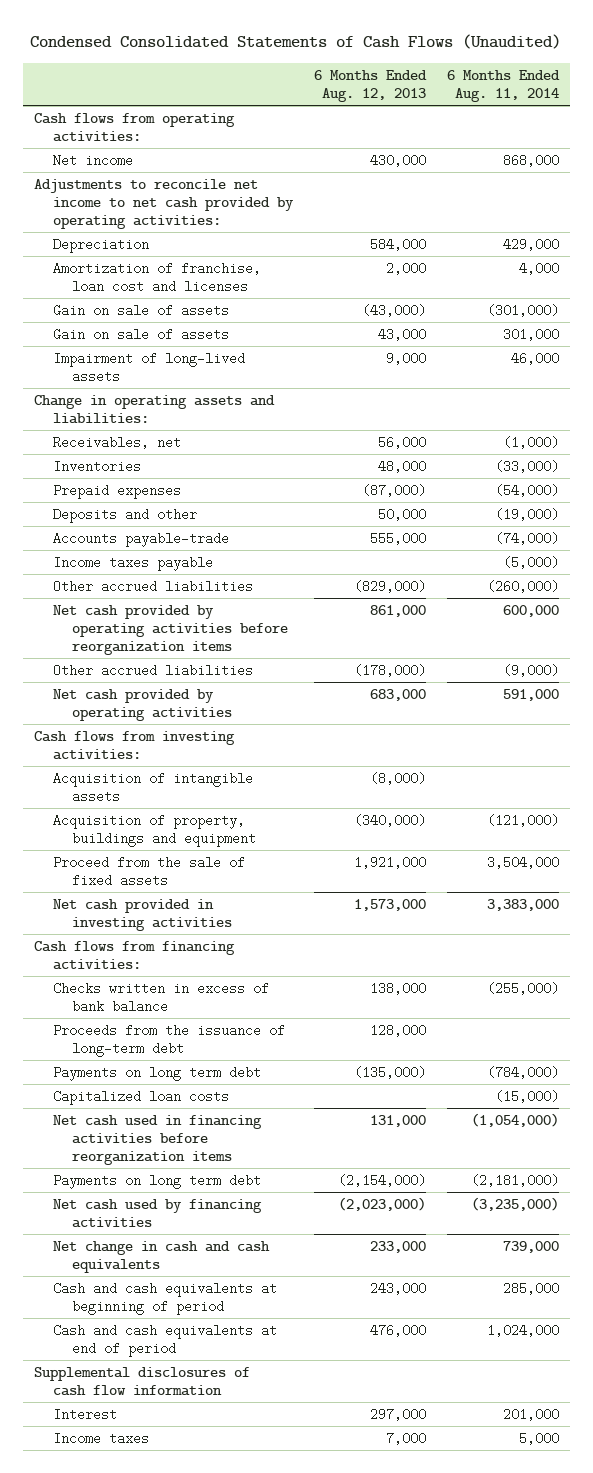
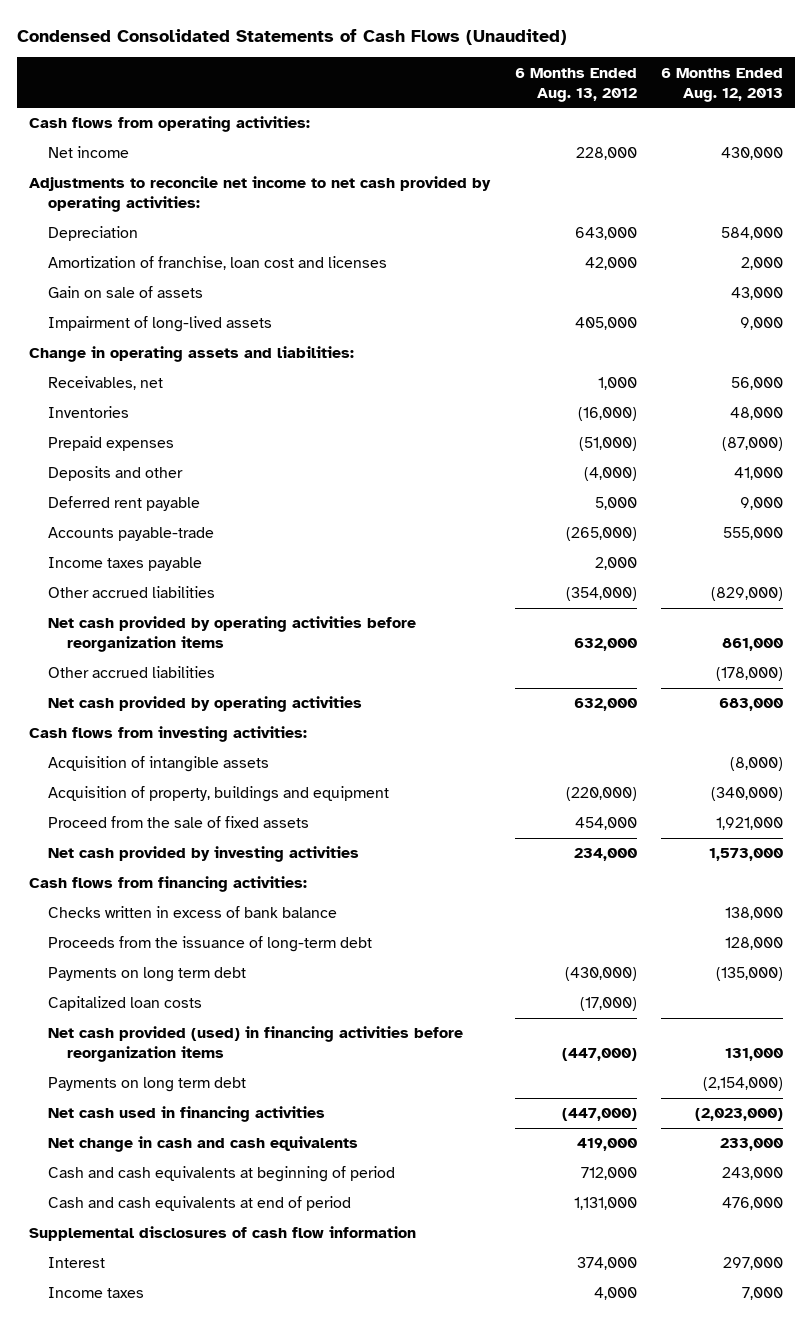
[447,69,561,102] 6 Months Ended Aug. 11, 2014 -> none
none -> [514,67,637,102] 6 Months Ended Aug. 13, 2012
[52,303,229,317] Gain on sale of assets -> none
[377,507,426,521] 50,000 -> [734,467,784,481] 41,000
none -> [48,496,201,512] Deferred rent payable
[52,898,232,931] Net cash provided in investing activities -> [48,846,360,863] Net cash provided by investing activities
[52,1114,262,1165] Net cash used in financing activities before reorganization items -> [48,1026,464,1063] Net cash provided (used) in financing activities before reorganization items
[52,1198,262,1228] Net cash used by financing activities -> [48,1106,326,1123] Net cash used in financing activities

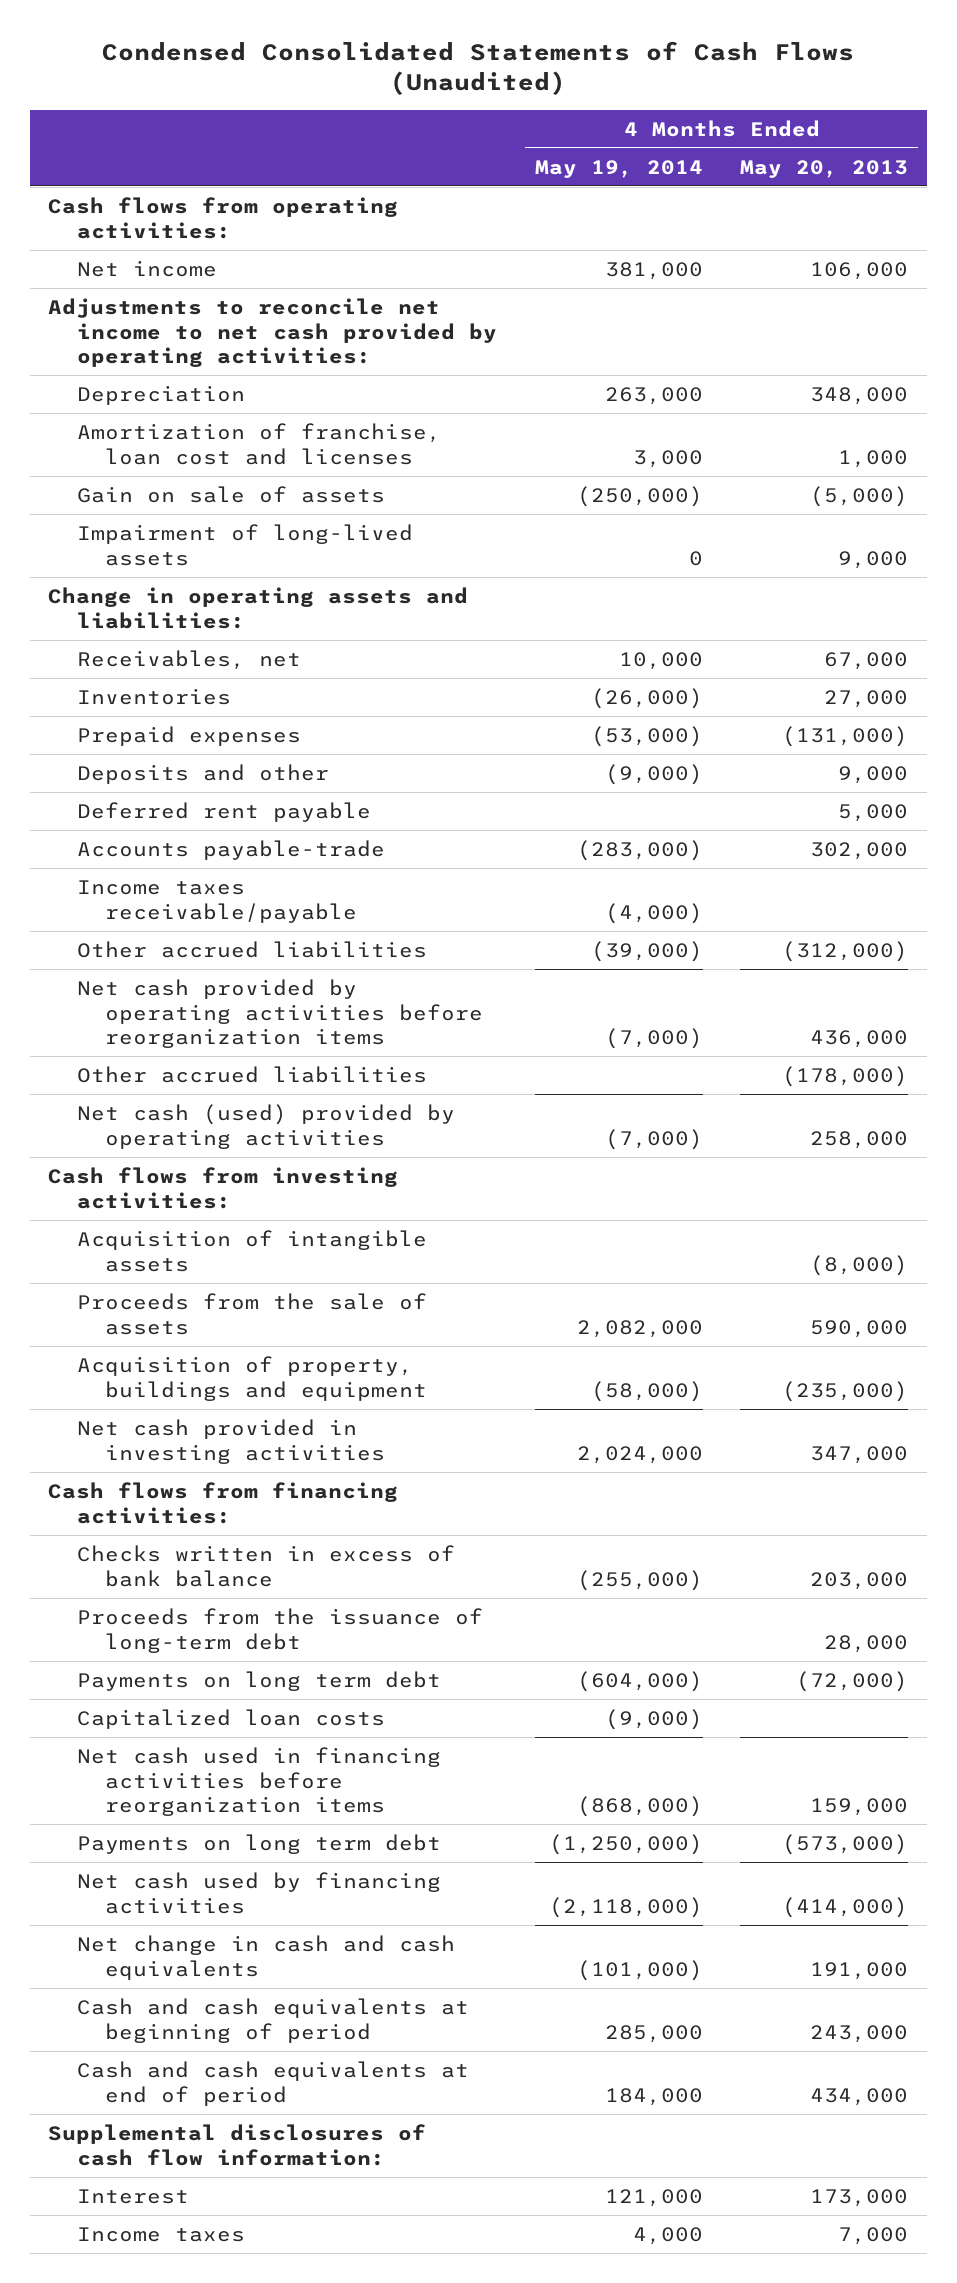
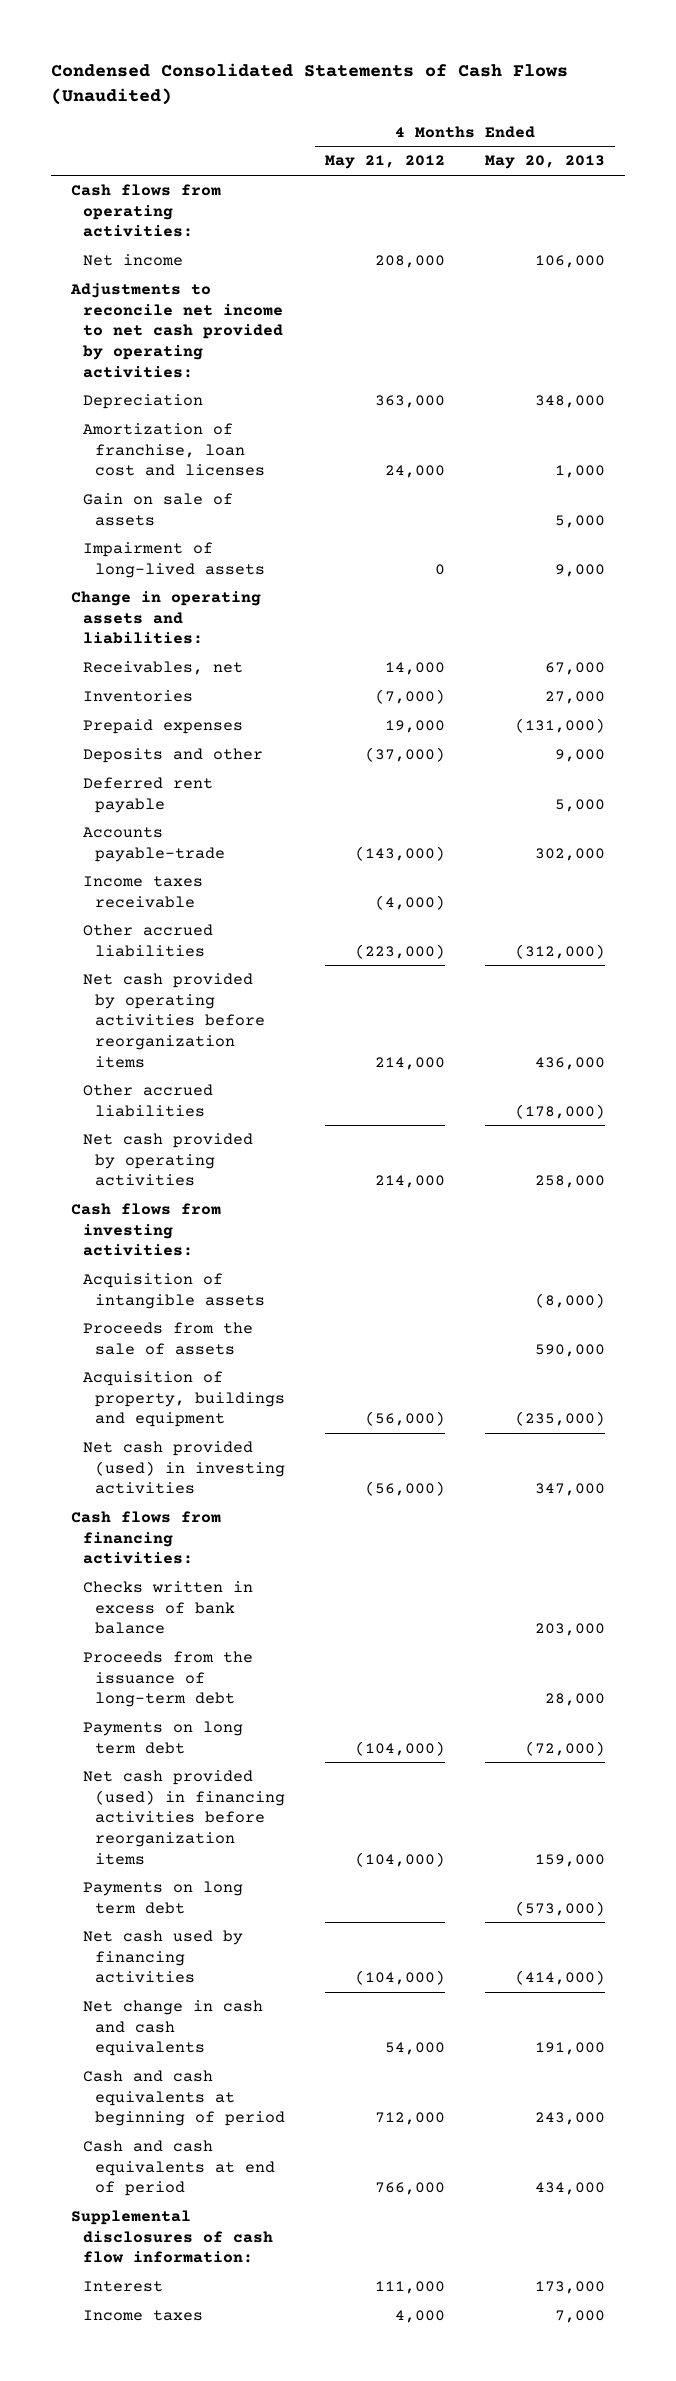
[534,159,703,178] May 19, 2014 -> none
none -> [325,155,446,170] May 21, 2012
[810,485,909,507] (5,000) -> [555,514,606,528] 5,000
[76,879,358,923] Income taxes receivable/payable -> [82,876,203,908] Income taxes receivable
[76,1103,455,1149] Net cash (used) provided by operating activities -> [82,1133,253,1187] Net cash provided by operating activities
[76,1418,386,1464] Net cash provided in investing activities -> [82,1441,285,1495] Net cash provided (used) in investing activities
[76,1708,385,1729] Capitalized loan costs -> none
[76,1746,441,1817] Net cash used in financing activities before reorganization items -> [82,1770,285,1865] Net cash provided (used) in financing activities before reorganization items

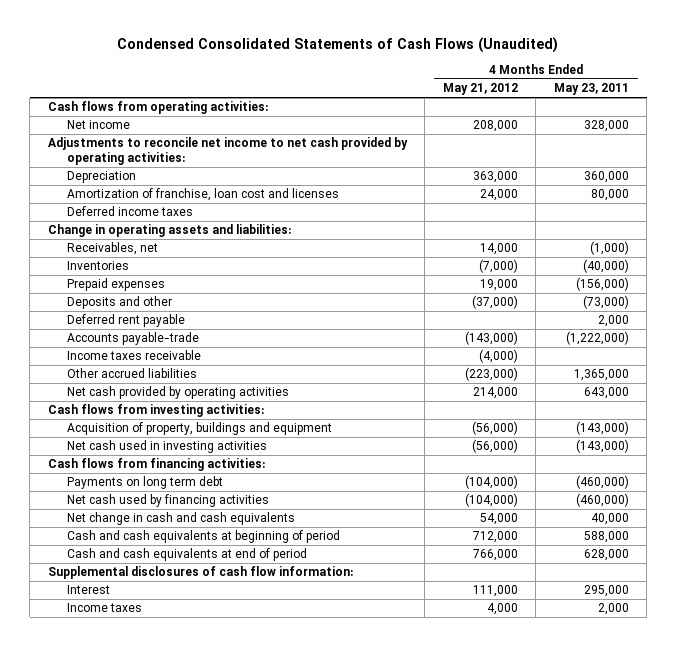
[485,155,606,170] May 20, 2013 -> none
none -> [553,83,629,96] May 23, 2011
[82,493,233,526] Gain on sale of assets -> none
[82,542,265,578] Impairment of long-lived assets -> none
none -> [66,206,193,217] Deferred income taxes
[82,973,265,1068] Net cash provided by operating activities before reorganization items -> none
[82,1084,213,1117] Other accrued liabilities -> none
[82,1273,265,1309] Acquisition of intangible assets -> none
[82,1322,253,1355] Proceeds from the sale of assets -> none
[82,1441,285,1495] Net cash provided (used) in investing activities -> [66,440,267,454] Net cash used in investing activities
[82,1581,253,1635] Checks written in excess of bank balance -> none
[82,1651,253,1708] Proceeds from the issuance of long-term debt -> none
[82,1770,285,1865] Net cash provided (used) in financing activities before reorganization items -> none
[82,1881,243,1914] Payments on long term debt -> none

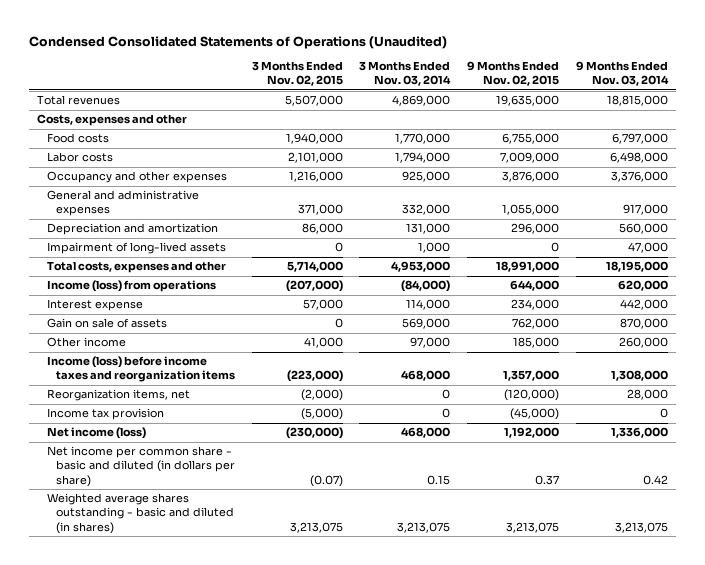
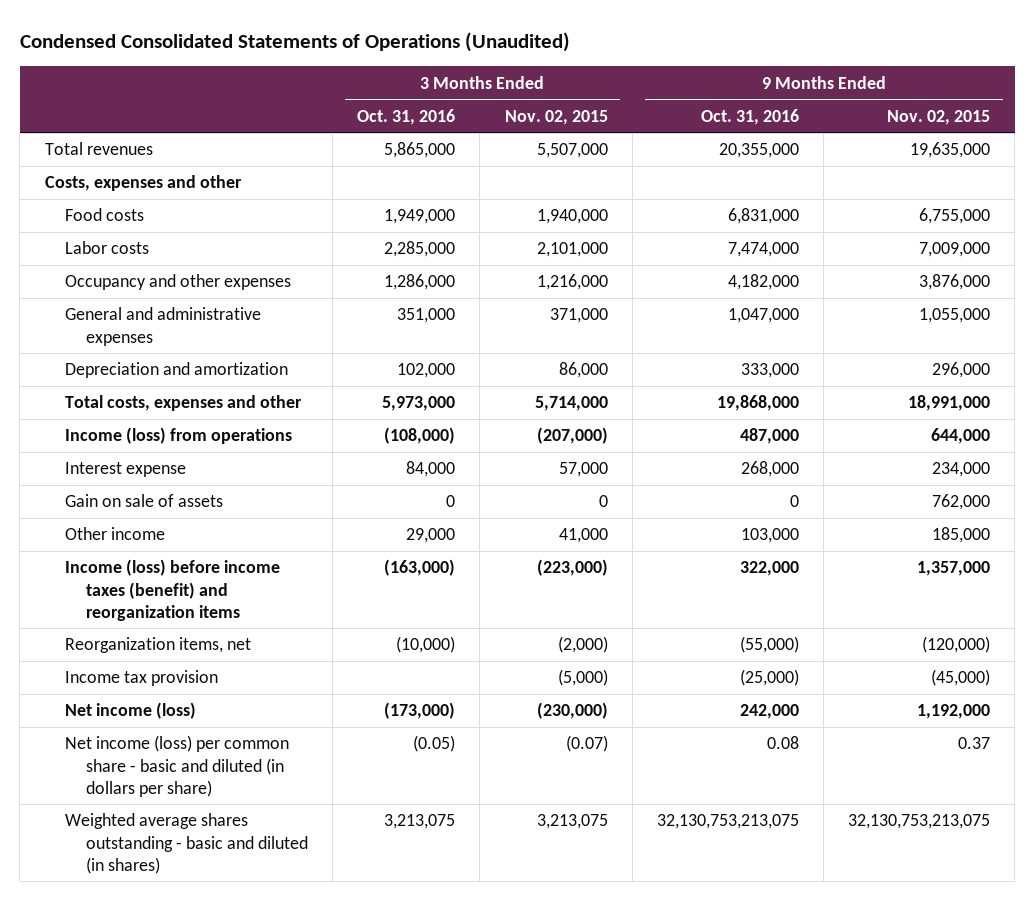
[359,61,452,87] 3 Months Ended Nov. 03, 2014 -> none
[575,61,669,87] 9 Months Ended Nov. 03, 2014 -> none
none -> [357,108,456,125] Oct. 31, 2016
none -> [700,108,799,125] Oct. 31, 2016
[46,242,226,255] Impairment of long-lived assets -> none
[46,356,235,383] Income (loss) before income taxes and reorganization items -> [65,559,281,621] Income (loss) before income taxes (benefit) and reorganization items
[46,446,235,487] Net income per common share - basic and diluted (in dollars per share) -> [65,735,290,797] Net income (loss) per common share - basic and diluted (in dollars per share)
[506,521,560,533] 3,213,075 -> [848,814,991,830] 32,130,753,213,075

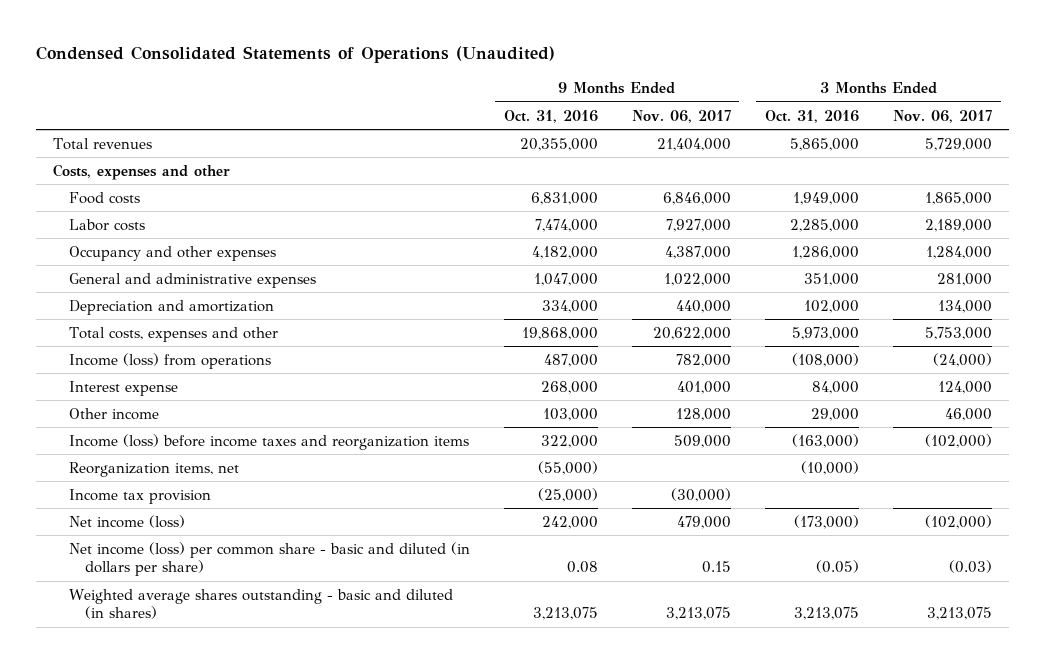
[504,109,608,125] Nov. 02, 2015 -> none
[887,109,991,125] Nov. 02, 2015 -> none
none -> [631,109,731,123] Nov. 06, 2017
none -> [893,109,993,123] Nov. 06, 2017
[740,363,799,379] 333,000 -> [541,299,598,313] 334,000
[65,494,224,508] Gain on sale of assets -> none
[65,559,281,621] Income (loss) before income taxes (benefit) and reorganization items -> [68,433,469,450] Income (loss) before income taxes and reorganization items
[656,814,799,830] 32,130,753,213,075 -> [532,607,598,621] 3,213,075

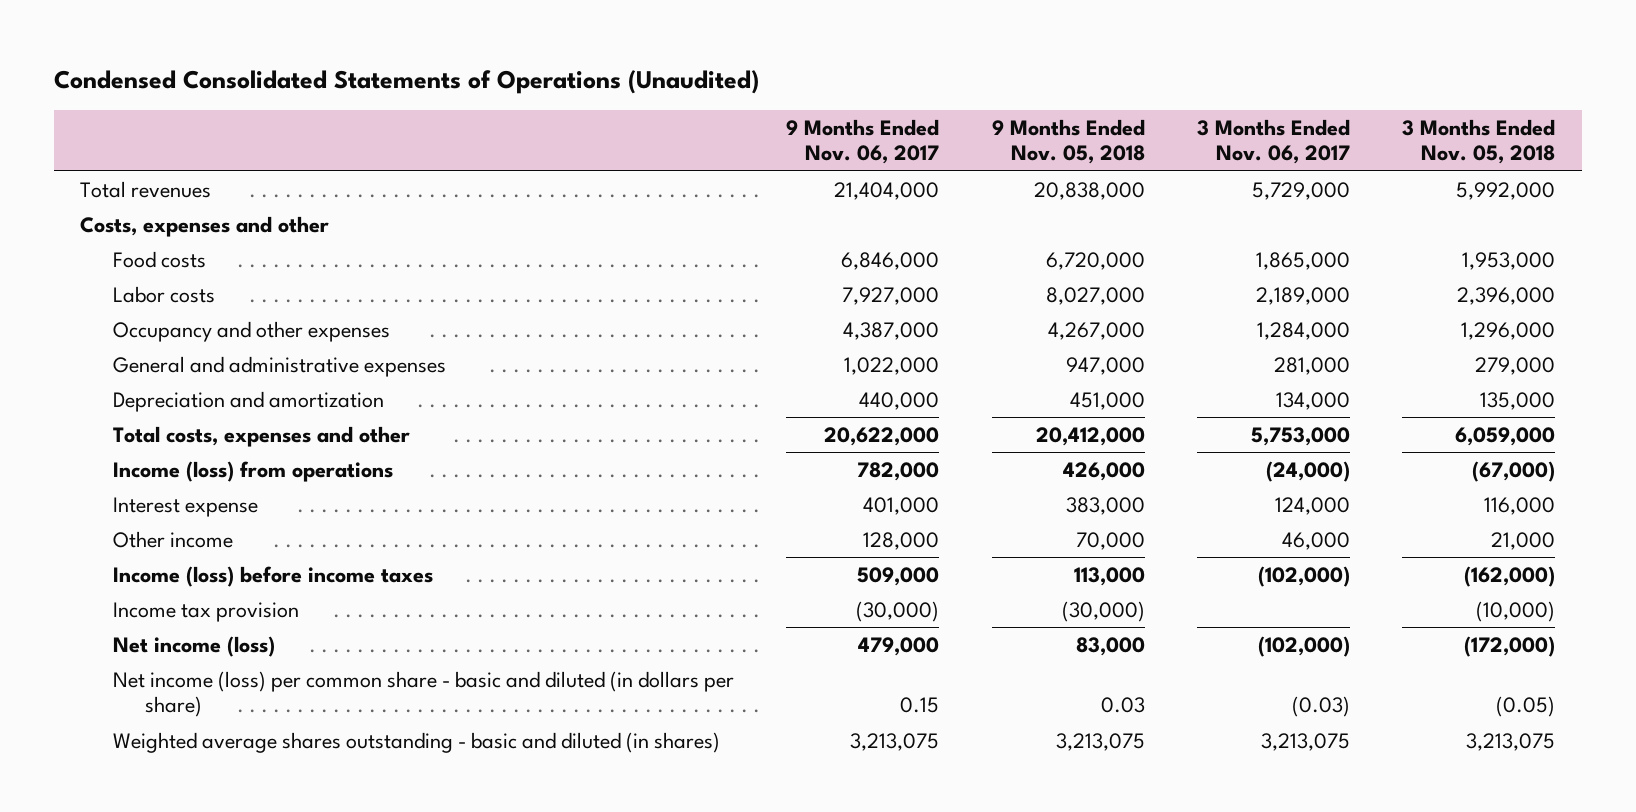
[503,109,598,123] Oct. 31, 2016 -> none
[765,109,860,123] Oct. 31, 2016 -> none
none -> [991,118,1145,165] 9 Months Ended Nov. 05, 2018
none -> [1402,118,1556,165] 3 Months Ended Nov. 05, 2018
[68,461,239,477] Reorganization items, net -> none
[68,433,469,450] Income (loss) before income taxes and reorganization items -> [112,565,433,587] Income (loss) before income taxes

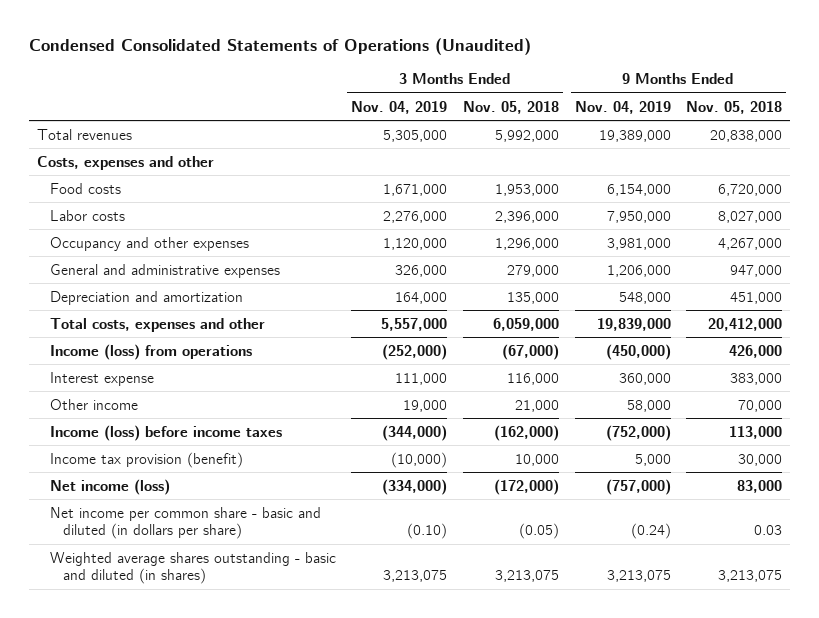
[786,118,940,165] 9 Months Ended Nov. 06, 2017 -> none
[1196,118,1350,165] 3 Months Ended Nov. 06, 2017 -> none
none -> [351,100,448,114] Nov. 04, 2019
none -> [574,100,671,114] Nov. 04, 2019
[112,601,299,622] Income tax provision -> [49,451,243,468] Income tax provision (benefit)
[1061,600,1145,622] (30,000) -> [738,453,783,466] 30,000
[1476,600,1556,622] (10,000) -> [514,453,559,466] 10,000
[112,670,734,718] Net income (loss) per common share - basic and diluted (in dollars per share) -> [49,506,321,540] Net income per common share - basic and diluted (in dollars per share)

